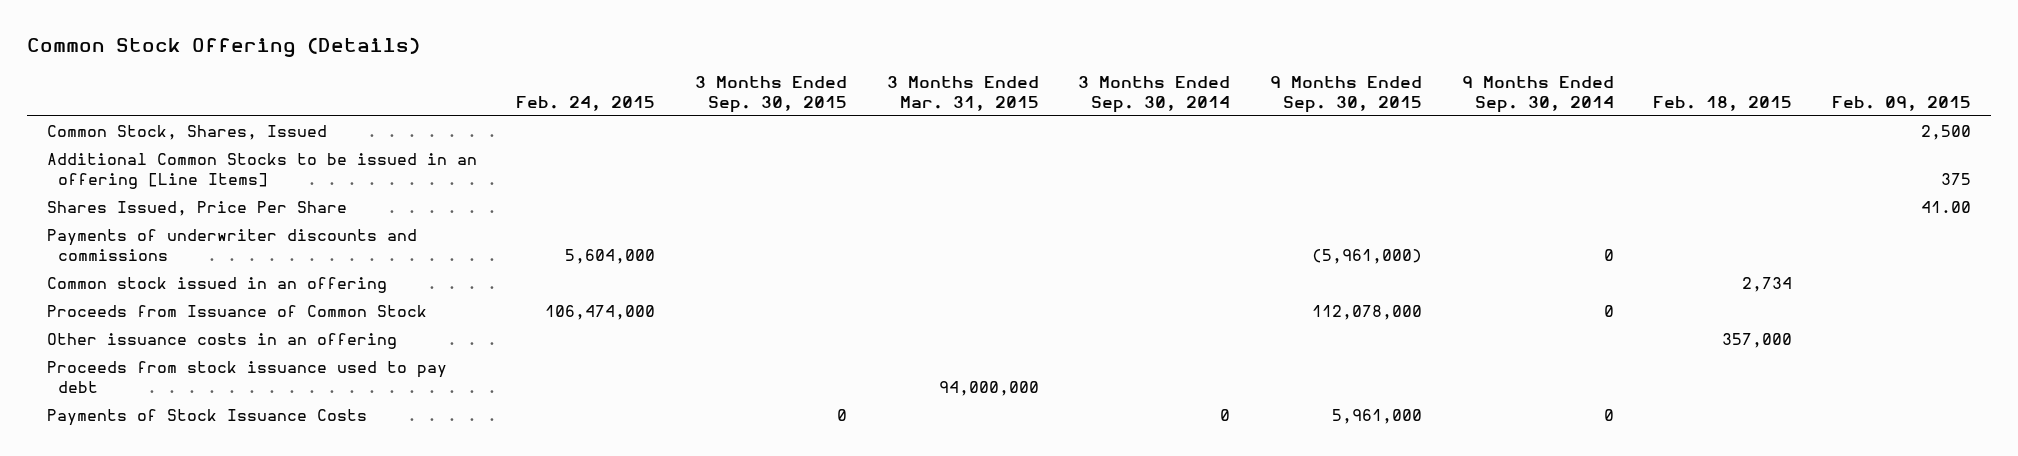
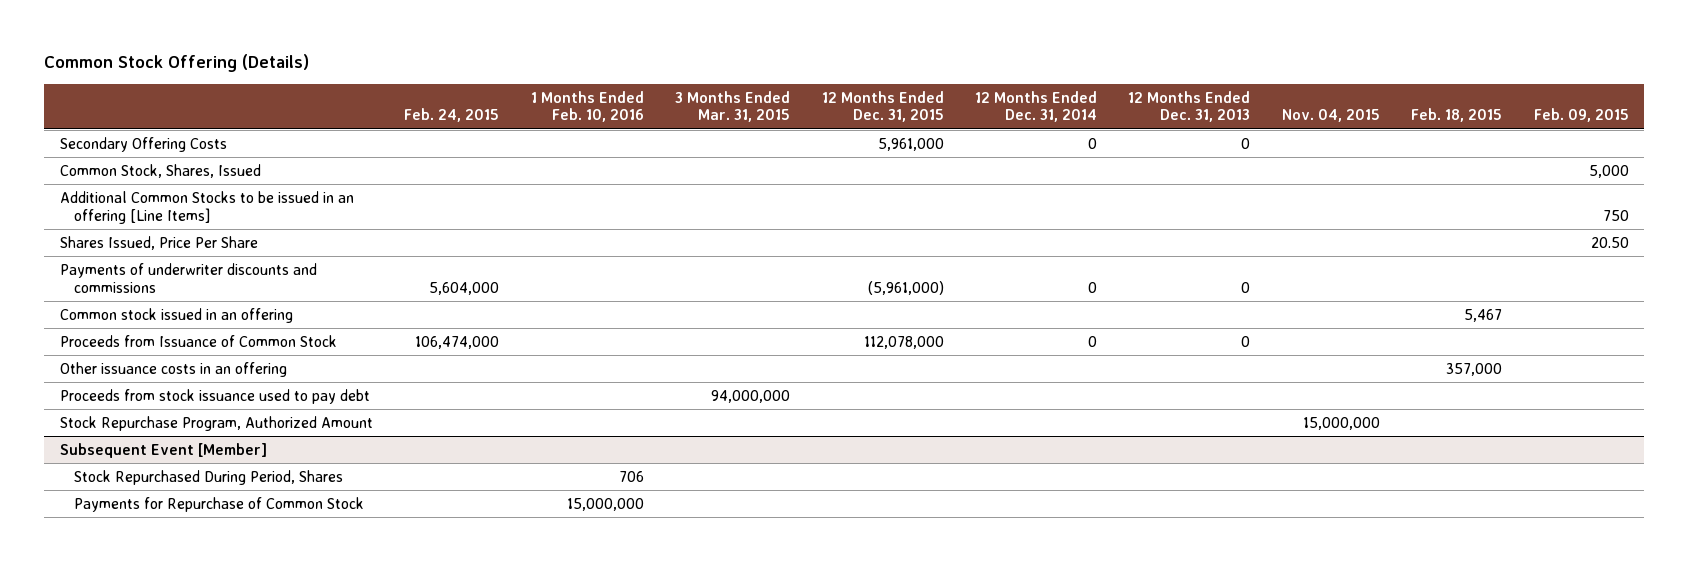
[695,75,848,113] 3 Months Ended Sep. 30, 2015 -> none
[1078,75,1231,113] 3 Months Ended Sep. 30, 2014 -> none
[1270,75,1423,113] 9 Months Ended Sep. 30, 2015 -> none
[1461,75,1614,113] 9 Months Ended Sep. 30, 2014 -> none
none -> [530,90,644,123] 1 Months Ended Feb. 10, 2016
none -> [821,90,944,123] 12 Months Ended Dec. 31, 2015
none -> [975,90,1098,123] 12 Months Ended Dec. 31, 2014
none -> [1128,90,1251,123] 12 Months Ended Dec. 31, 2013
none -> [1281,109,1380,123] Nov. 04, 2015
none -> [60,136,228,152] Secondary Offering Costs
[1921,125,1972,141] 2,500 -> [1588,164,1629,178] 5,000
[1941,172,1972,185] 375 -> [1602,209,1629,221] 750
[1921,201,1972,214] 41.00 -> [1590,236,1629,248] 20.50
[1742,277,1793,293] 2,734 -> [1464,308,1503,322] 5,467
[46,409,367,427] Payments of Stock Issuance Costs -> none
none -> [60,415,374,431] Stock Repurchase Program, Authorized Amount
none -> [60,442,268,458] Subsequent Event [Member]
none -> [74,469,344,485] Stock Repurchased During Period, Shares
none -> [74,496,365,512] Payments for Repurchase of Common Stock

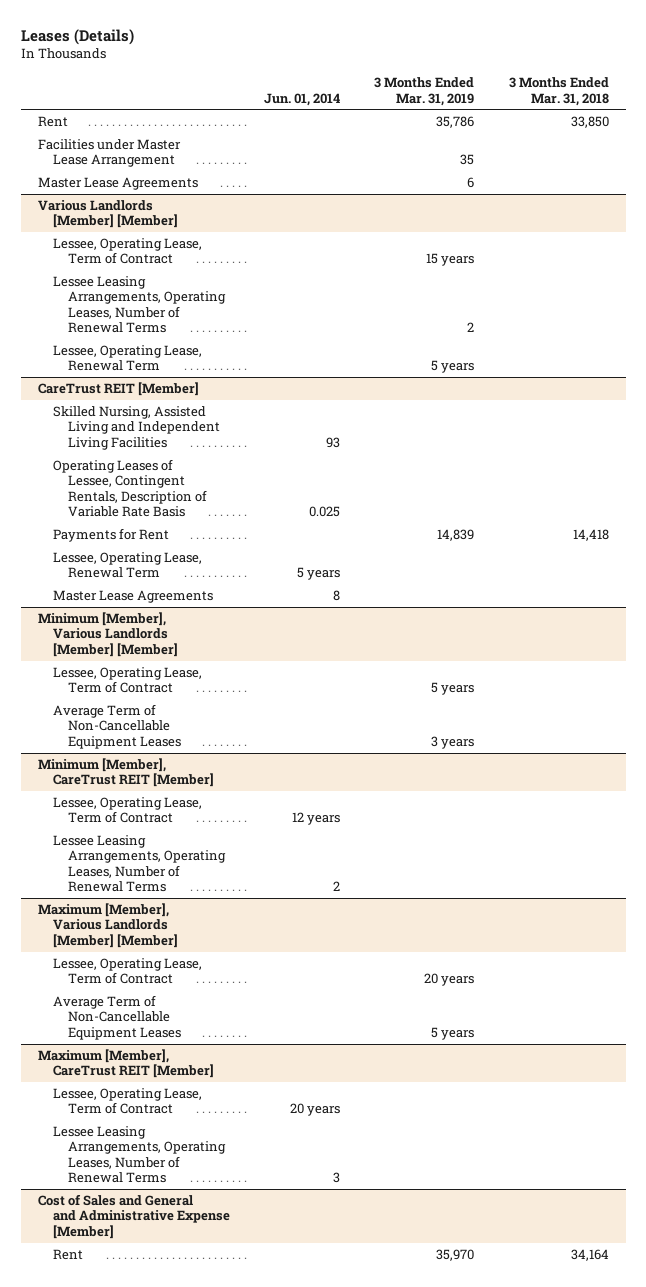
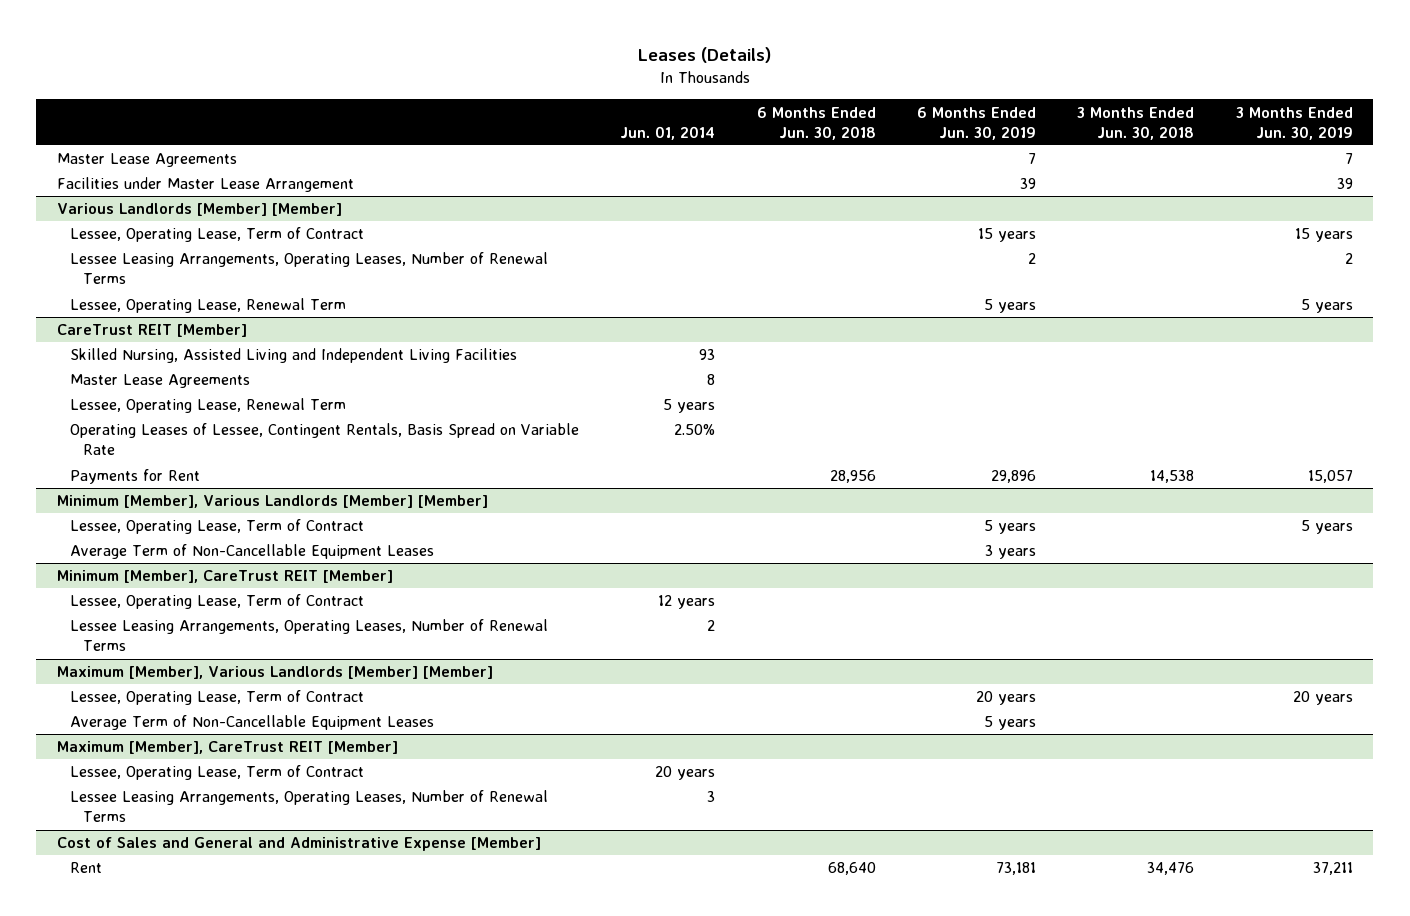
[374,77,475,106] 3 Months Ended Mar. 31, 2019 -> none
[508,77,609,106] 3 Months Ended Mar. 31, 2018 -> none
none -> [756,106,876,140] 6 Months Ended Jun. 30, 2018
none -> [916,106,1036,140] 6 Months Ended Jun. 30, 2019
none -> [1077,106,1195,140] 3 Months Ended Jun. 30, 2018
none -> [1235,106,1353,140] 3 Months Ended Jun. 30, 2019
[37,116,68,128] Rent -> none
[37,139,181,168] Facilities under Master Lease Arrangement -> [56,177,354,193] Facilities under Master Lease Arrangement
[52,459,207,518] Operating Leases of Lessee, Contingent Rentals, Description of Variable Rate Basis -> none
[52,552,202,579] Lessee, Operating Lease, Renewal Term -> [70,398,347,414] Lessee, Operating Lease, Renewal Term
none -> [70,423,580,456] Operating Leases of Lessee, Contingent Rentals, Basis Spread on Variable Rate
[52,528,169,543] Payments for Rent -> [70,469,201,485] Payments for Rent

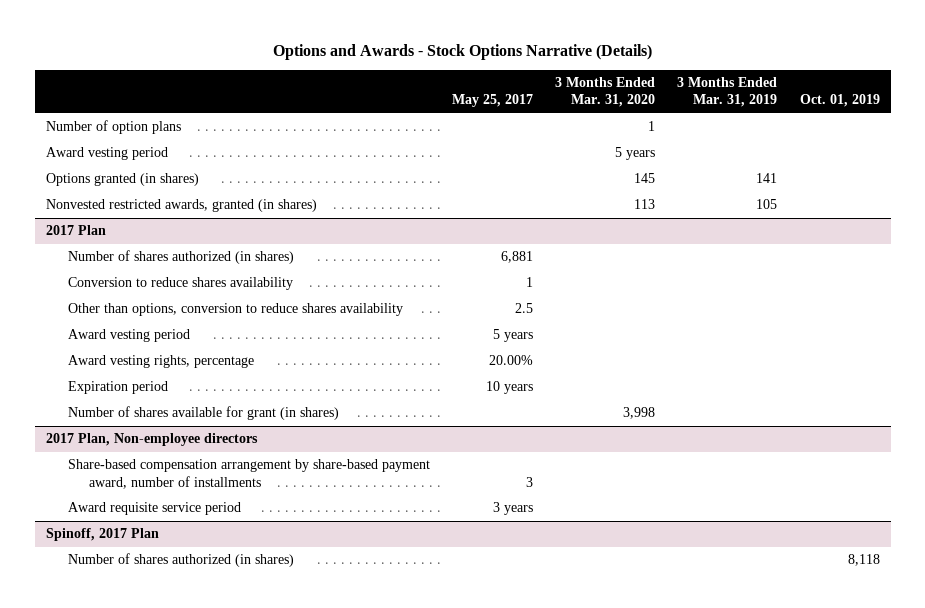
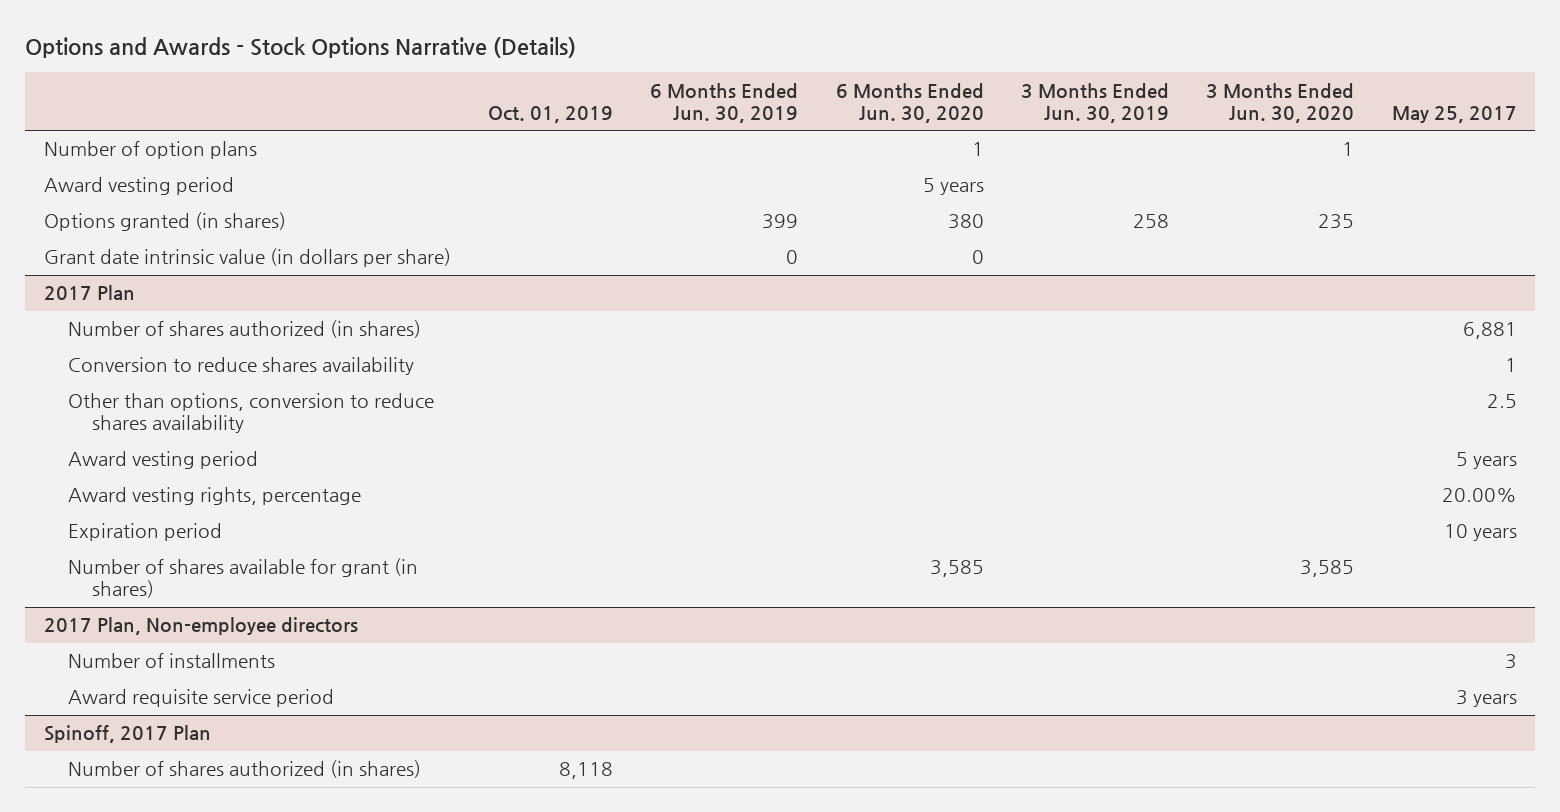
[555,77,656,108] 3 Months Ended Mar. 31, 2020 -> none
[677,77,778,108] 3 Months Ended Mar. 31, 2019 -> none
none -> [650,82,799,123] 6 Months Ended Jun. 30, 2019
none -> [835,82,984,123] 6 Months Ended Jun. 30, 2020
none -> [1020,82,1169,123] 3 Months Ended Jun. 30, 2019
none -> [1206,82,1355,123] 3 Months Ended Jun. 30, 2020
[45,199,317,213] Nonvested restricted awards, granted (in shares) -> none
none -> [43,248,451,268] Grant date intrinsic value (in dollars per share)
[67,459,430,489] Share-based compensation arrangement by share-based payment award, number of installments -> none
none -> [67,653,275,669] Number of installments

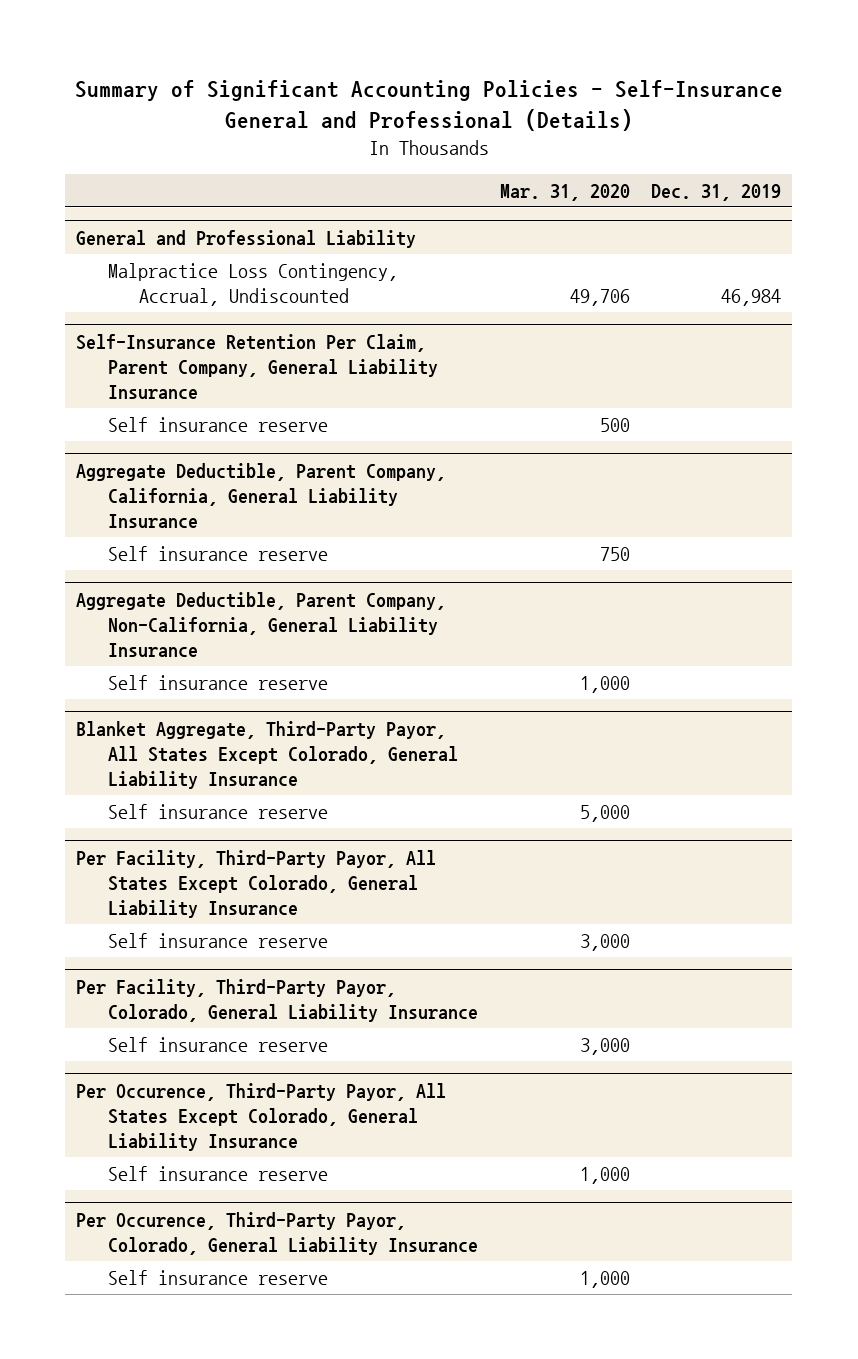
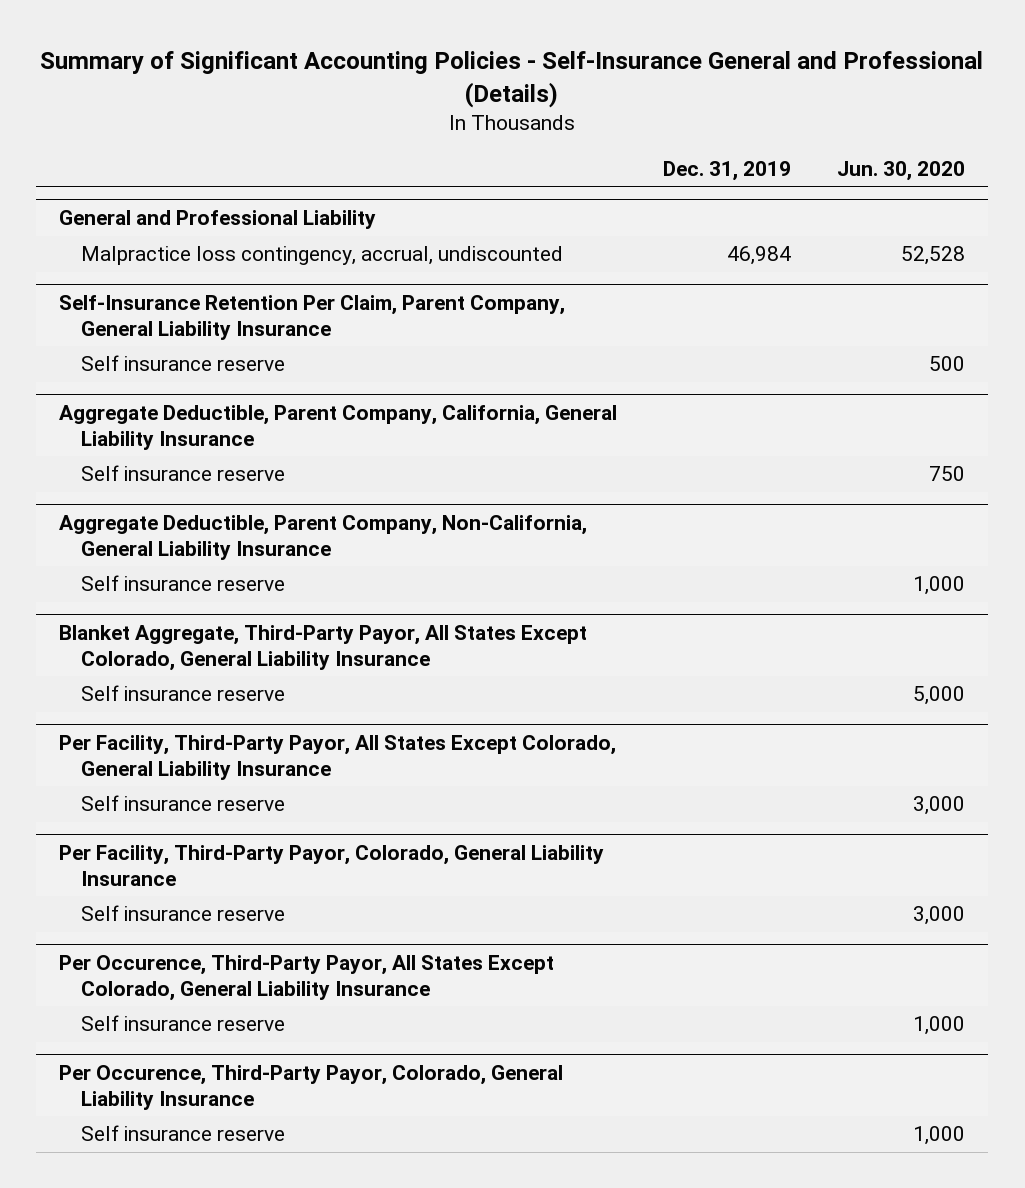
[499,183,630,201] Mar. 31, 2020 -> none
none -> [837,161,966,182] Jun. 30, 2020
[107,262,398,307] Malpractice Loss Contingency, Accrual, Undiscounted -> [81,246,564,266] Malpractice loss contingency, accrual, undiscounted

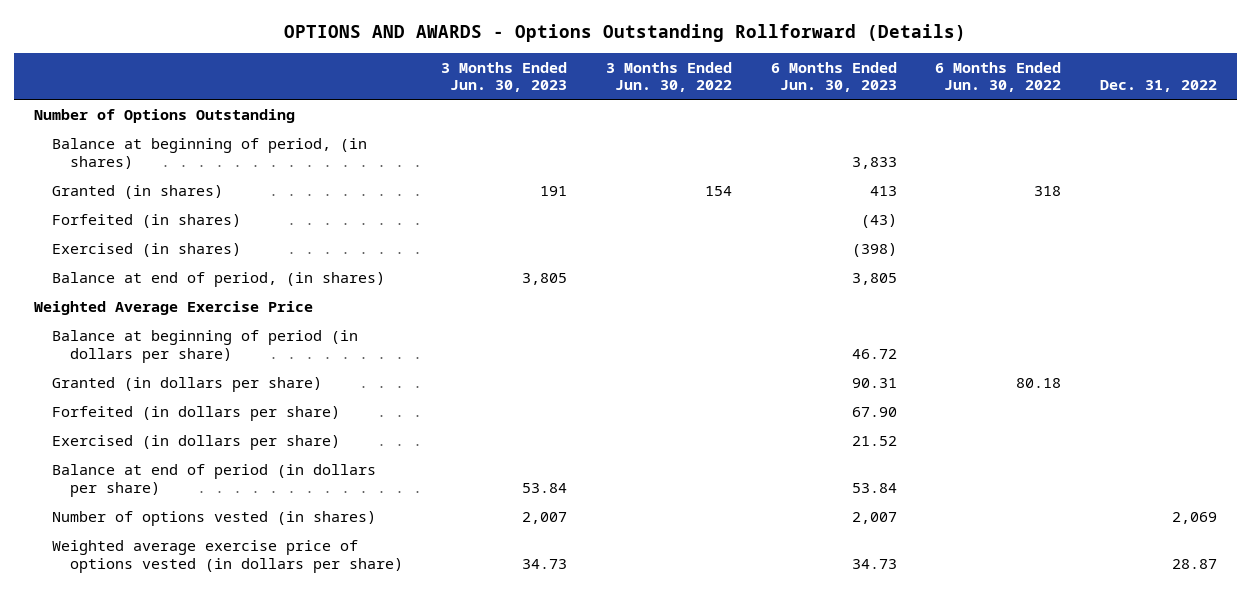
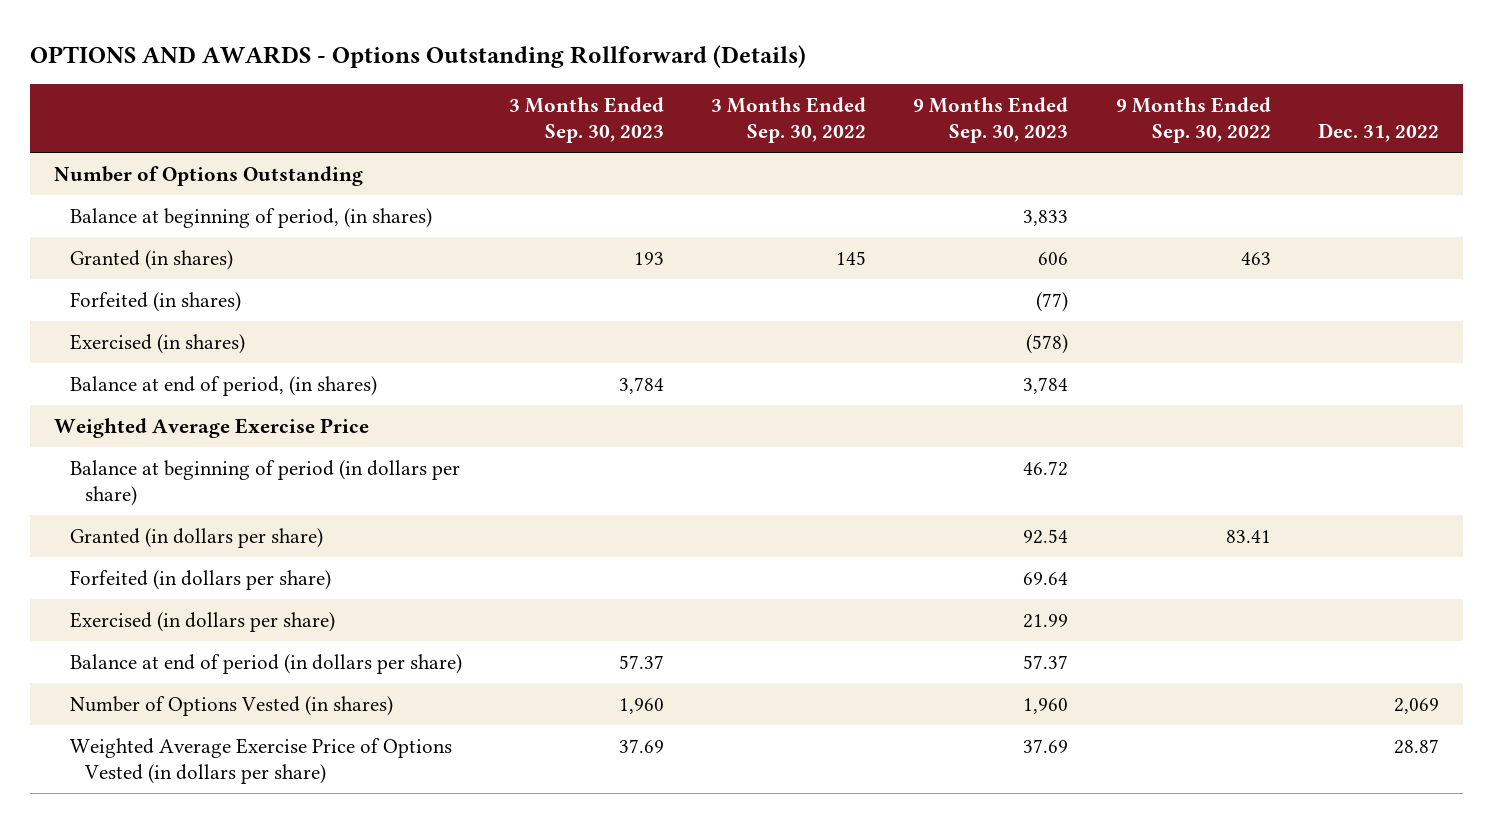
[441,61,568,93] 3 Months Ended Jun. 30, 2023 -> none
[606,61,733,93] 3 Months Ended Jun. 30, 2022 -> none
[770,61,897,93] 6 Months Ended Jun. 30, 2023 -> none
[935,61,1062,93] 6 Months Ended Jun. 30, 2022 -> none
none -> [508,97,664,144] 3 Months Ended Sep. 30, 2023
none -> [711,97,867,144] 3 Months Ended Sep. 30, 2022
none -> [913,97,1069,144] 9 Months Ended Sep. 30, 2023
none -> [1115,97,1271,144] 9 Months Ended Sep. 30, 2022
[51,510,376,526] Number of options vested (in shares) -> [69,695,393,716] Number of Options Vested (in shares)
[51,539,403,573] Weighted average exercise price of options vested (in dollars per share) -> [69,737,452,784] Weighted Average Exercise Price of Options Vested (in dollars per share)

